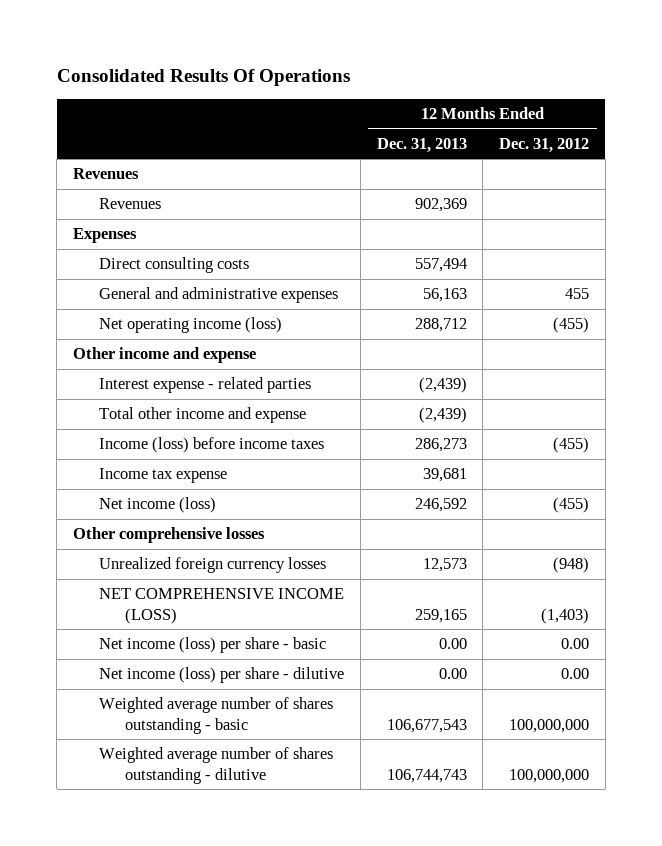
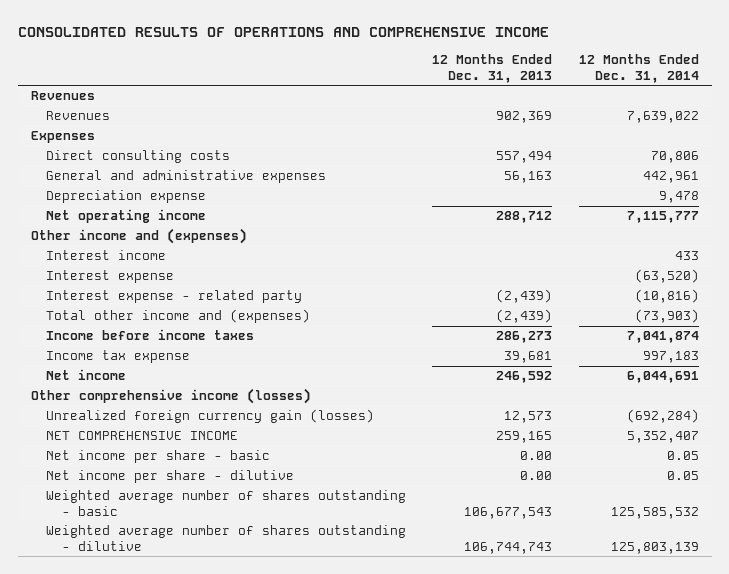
[56,69,350,87] Consolidated Results Of Operations -> [17,27,549,38] CONSOLIDATED RESULTS OF OPERATIONS AND COMPREHENSIVE INCOME
[499,137,590,153] Dec. 31, 2012 -> none
none -> [578,54,699,83] 12 Months Ended Dec. 31, 2014
none -> [46,190,207,204] Depreciation expense
[99,317,283,334] Net operating income (loss) -> [46,209,207,224] Net operating income
[73,347,257,364] Other income and expense -> [30,228,247,245] Other income and (expenses)
none -> [46,250,167,261] Interest income
none -> [46,270,175,284] Interest expense
[99,377,312,394] Interest expense - related parties -> [46,290,303,304] Interest expense - related party
[99,407,307,424] Total other income and expense -> [46,309,311,324] Total other income and (expenses)
[99,437,325,454] Income (loss) before income taxes -> [46,329,255,341] Income before income taxes
[99,497,217,514] Net income (loss) -> [46,369,127,381] Net income
[73,527,266,544] Other comprehensive losses -> [30,388,311,405] Other comprehensive income (losses)
[99,557,327,574] Unrealized foreign currency losses -> [46,409,375,424] Unrealized foreign currency gain (losses)
[99,588,345,625] NET COMPREHENSIVE INCOME (LOSS) -> [46,431,239,441] NET COMPREHENSIVE INCOME
[99,637,327,654] Net income (loss) per share - basic -> [46,450,271,464] Net income per share - basic
[99,667,345,684] Net income (loss) per share - dilutive -> [46,470,295,484] Net income per share - dilutive

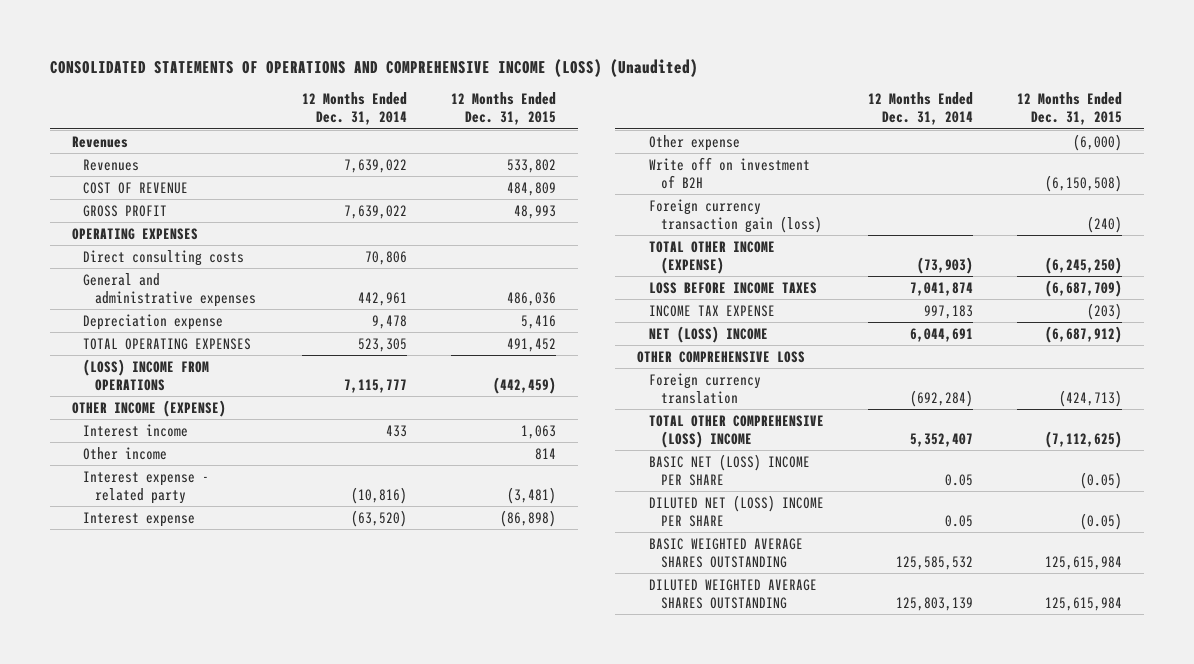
[17,27,549,38] CONSOLIDATED RESULTS OF OPERATIONS AND COMPREHENSIVE INCOME -> [49,58,698,77] CONSOLIDATED STATEMENTS OF OPERATIONS AND COMPREHENSIVE INCOME (LOSS) (Unaudited)
[432,54,553,83] 12 Months Ended Dec. 31, 2013 -> none
none -> [451,92,557,126] 12 Months Ended Dec. 31, 2015
none -> [83,181,189,194] COST OF REVENUE
none -> [83,204,168,217] GROSS PROFIT
[30,131,95,144] Expenses -> [71,227,198,240] OPERATING EXPENSES
none -> [83,337,252,350] TOTAL OPERATING EXPENSES
[46,209,207,224] Net operating income -> [83,358,210,391] (LOSS) INCOME FROM OPERATIONS
[30,228,247,245] Other income and (expenses) -> [71,399,226,417] OTHER INCOME (EXPENSE)
none -> [83,446,168,460] Other income
[46,270,175,284] Interest expense -> [83,511,196,527] Interest expense
none -> [649,134,741,151] Other expense
none -> [649,156,811,189] Write off on investment of B2H
none -> [649,198,822,233] Foreign currency transaction gain (loss)
[46,309,311,324] Total other income and (expenses) -> [649,240,776,274] TOTAL OTHER INCOME (EXPENSE)
[46,329,255,341] Income before income taxes -> [649,281,818,294] LOSS BEFORE INCOME TAXES
[46,350,191,364] Income tax expense -> [649,304,776,317] INCOME TAX EXPENSE
[46,369,127,381] Net income -> [649,325,769,343] NET (LOSS) INCOME
[30,388,311,405] Other comprehensive income (losses) -> [637,350,806,363] OTHER COMPREHENSIVE LOSS
[46,409,375,424] Unrealized foreign currency gain (losses) -> [649,372,762,404] Foreign currency translation
[46,431,239,441] NET COMPREHENSIVE INCOME -> [649,414,825,448] TOTAL OTHER COMPREHENSIVE (LOSS) INCOME
[46,450,271,464] Net income per share - basic -> [649,453,811,486] BASIC NET (LOSS) INCOME PER SHARE
[46,470,295,484] Net income per share - dilutive -> [649,494,825,527] DILUTED NET (LOSS) INCOME PER SHARE
[46,490,407,516] Weighted average number of shares outstanding - basic -> [649,537,804,568] BASIC WEIGHTED AVERAGE SHARES OUTSTANDING
[46,525,407,551] Weighted average number of shares outstanding - dilutive -> [649,578,818,609] DILUTED WEIGHTED AVERAGE SHARES OUTSTANDING

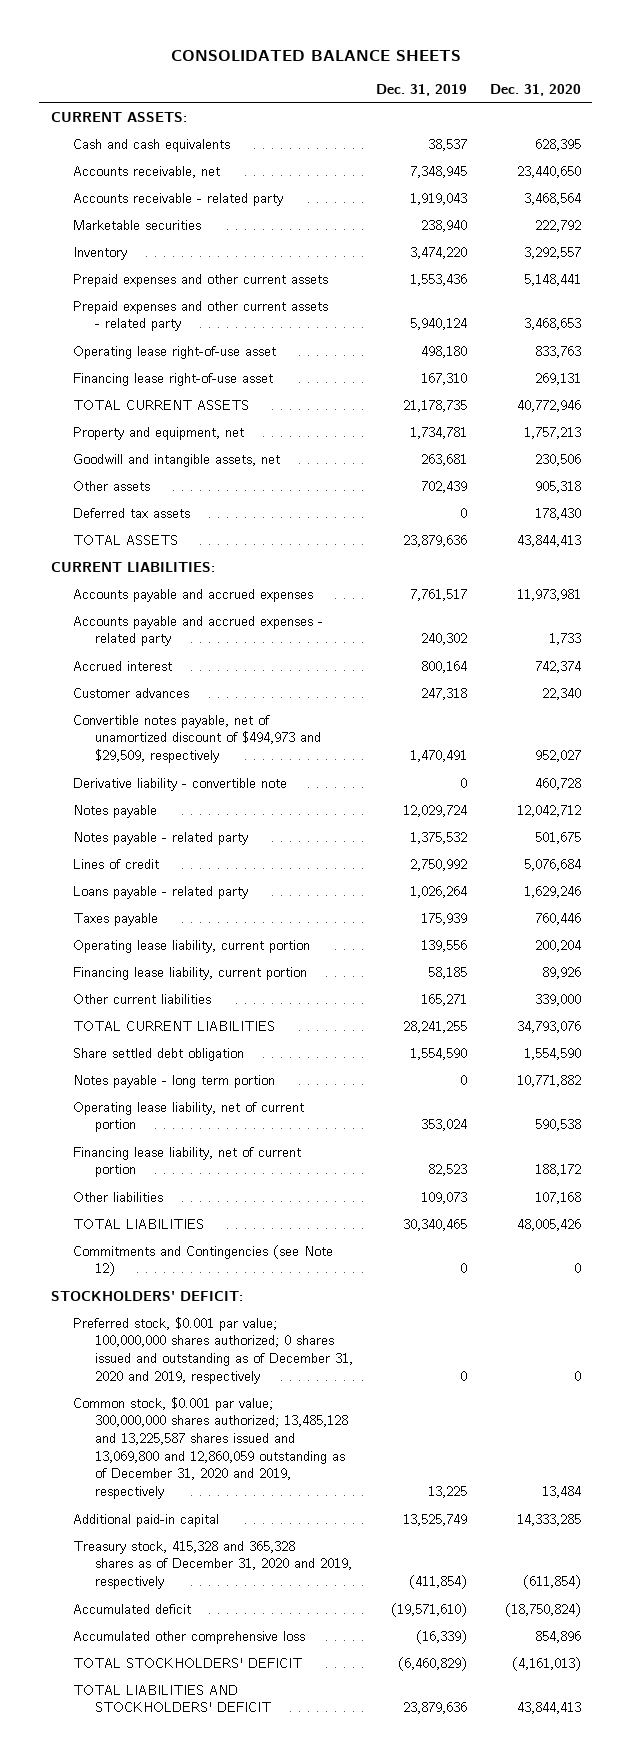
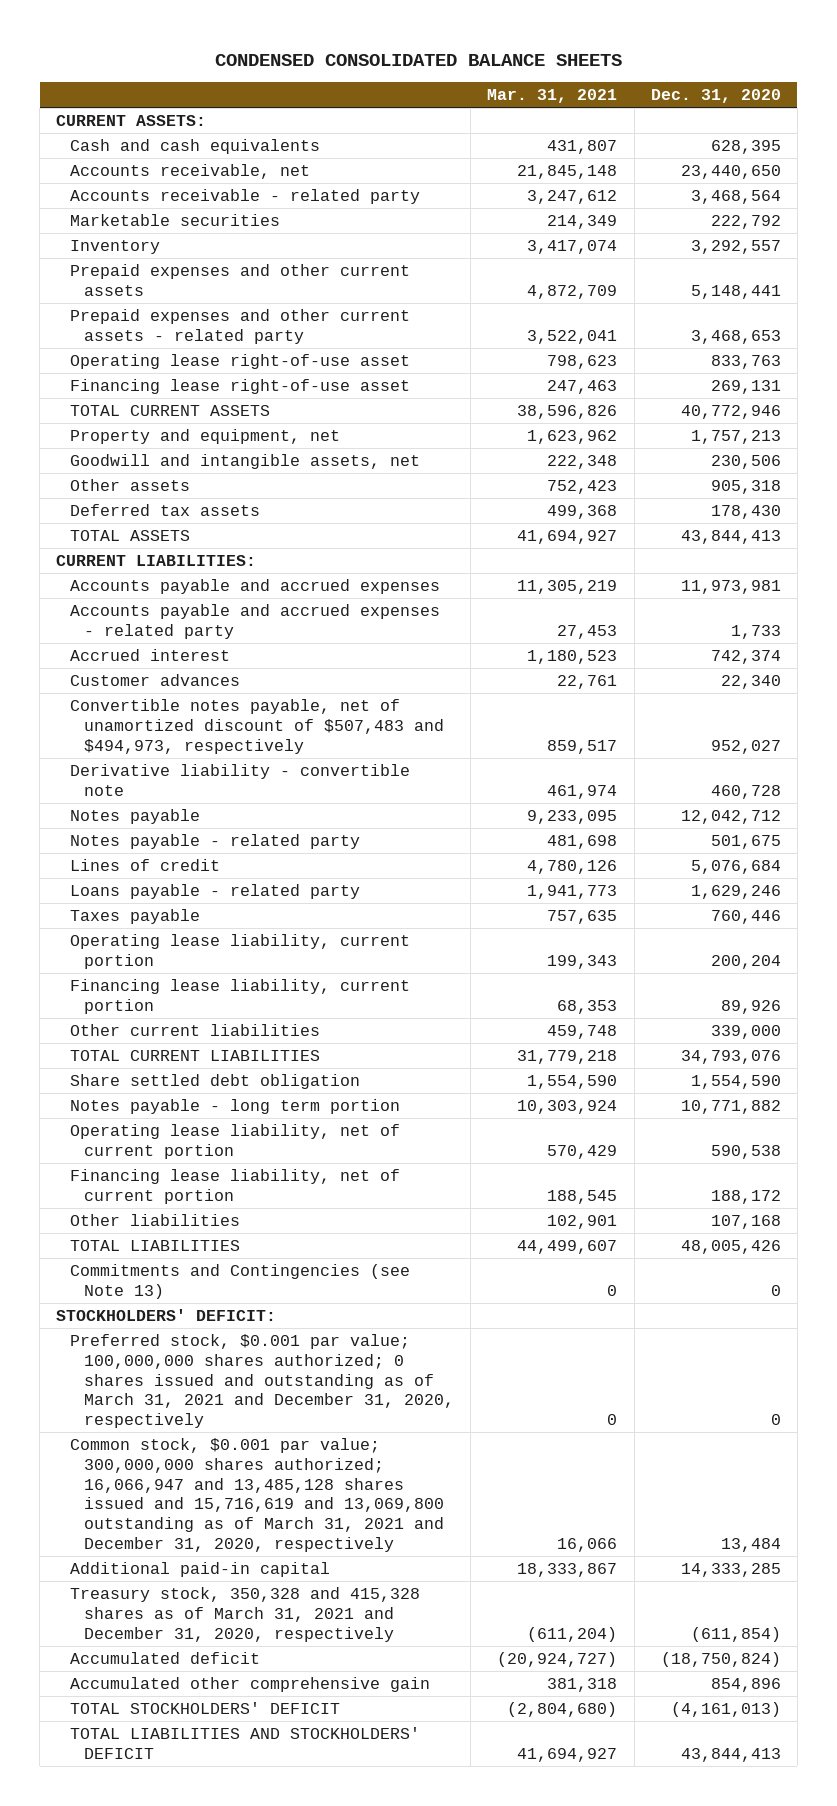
[170,50,461,62] CONSOLIDATED BALANCE SHEETS -> [214,53,622,66] CONDENSED CONSOLIDATED BALANCE SHEETS
[375,83,467,96] Dec. 31, 2019 -> none
none -> [487,89,618,104] Mar. 31, 2021
[72,714,322,763] Convertible notes payable, net of unamortized discount of $494,973 and $29,509, respectively -> [70,699,445,754] Convertible notes payable, net of unamortized discount of $507,483 and $494,973, respectively
[72,1244,333,1277] Commitments and Contingencies (see Note 12) -> [70,1264,411,1299] Commitments and Contingencies (see Note 13)
[72,1316,354,1384] Preferred stock, $0.001 par value; 100,000,000 shares authorized; 0 shares issued and outstanding as of December 31, 2020 and 2019, respectively -> [70,1334,455,1429] Preferred stock, $0.001 par value; 100,000,000 shares authorized; 0 shares issued and outstanding as of March 31, 2021 and December 31, 2020, respectively
[72,1396,349,1499] Common stock, $0.001 par value; 300,000,000 shares authorized; 13,485,128 and 13,225,587 shares issued and 13,069,800 and 12,860,059 outstanding as of December 31, 2020 and 2019, respectively -> [70,1438,445,1552] Common stock, $0.001 par value; 300,000,000 shares authorized; 16,066,947 and 13,485,128 shares issued and 15,716,619 and 13,069,800 outstanding as of March 31, 2021 and December 31, 2020, respectively
[72,1540,353,1589] Treasury stock, 415,328 and 365,328 shares as of December 31, 2020 and 2019, respectively -> [70,1587,421,1642] Treasury stock, 350,328 and 415,328 shares as of March 31, 2021 and December 31, 2020, respectively
[72,1630,305,1644] Accumulated other comprehensive loss -> [70,1677,431,1693] Accumulated other comprehensive gain

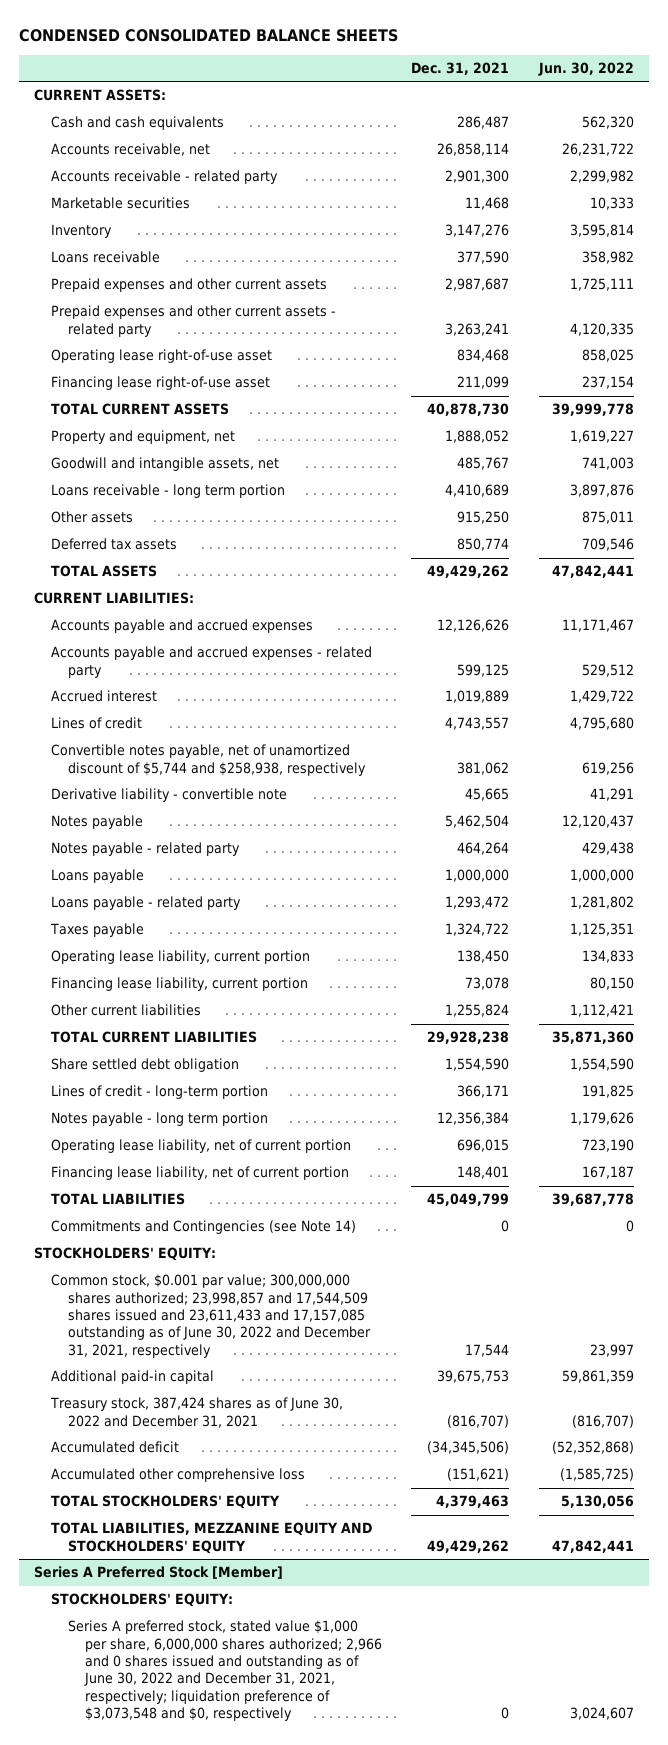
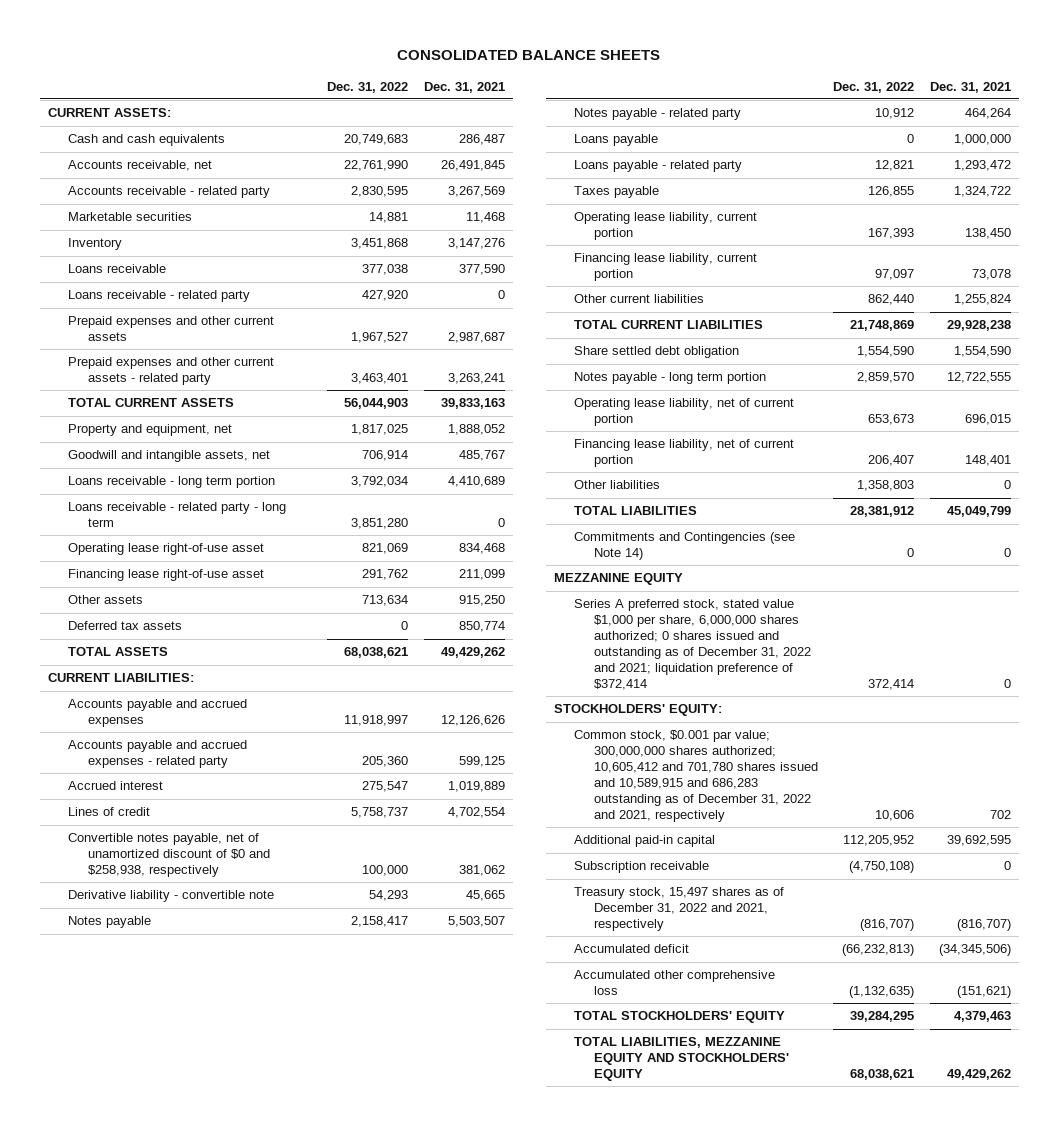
[19,28,399,42] CONDENSED CONSOLIDATED BALANCE SHEETS -> [397,50,661,61] CONSOLIDATED BALANCE SHEETS
[538,62,635,77] Jun. 30, 2022 -> none
none -> [327,81,409,93] Dec. 31, 2022
[437,143,510,157] 26,858,114 -> [441,160,506,172] 26,491,845
[445,170,510,184] 2,901,300 -> [448,186,506,198] 3,267,569
none -> [67,290,250,303] Loans receivable - related party
[427,403,510,417] 40,878,730 -> [441,398,506,410] 39,833,163
none -> [67,502,286,528] Loans receivable - related party - long term
[51,349,273,364] Operating lease right-of-use asset -> [67,543,264,556] Operating lease right-of-use asset
[51,376,271,391] Financing lease right-of-use asset -> [67,569,264,582] Financing lease right-of-use asset
[445,717,510,731] 4,743,557 -> [448,807,506,819] 4,702,554
[51,744,366,776] Convertible notes payable, net of unamortized discount of $5,744 and $258,938, respectively -> [67,833,270,878] Convertible notes payable, net of unamortized discount of $0 and $258,938, respectively
[445,815,510,829] 5,462,504 -> [448,916,506,928] 5,503,507
[51,1085,269,1100] Lines of credit - long-term portion -> none
[437,1112,510,1126] 12,356,384 -> [946,372,1011,384] 12,722,555
none -> [573,480,660,490] Other liabilities
none -> [553,573,683,586] MEZZANINE EQUITY
none -> [573,599,811,690] Series A preferred stock, stated value $1,000 per share, 6,000,000 shares authorized; 0 shares issued and outstanding as of December 31, 2022 and 2021; liquidation preference of $372,414
[51,1274,371,1358] Common stock, $0.001 par value; 300,000,000 shares authorized; 23,998,857 and 17,544,509 shares issued and 23,611,433 and 17,157,085 outstanding as of June 30, 2022 and December 31, 2021, respectively -> [573,730,818,822] Common stock, $0.001 par value; 300,000,000 shares authorized; 10,605,412 and 701,780 shares issued and 10,589,915 and 686,283 outstanding as of December 31, 2022 and 2021, respectively
[465,1343,510,1357] 17,544 -> [989,809,1011,819] 702
[437,1370,510,1384] 39,675,753 -> [946,835,1011,847] 39,692,595
none -> [573,861,709,874] Subscription receivable
[50,1397,344,1428] Treasury stock, 387,424 shares as of June 30, 2022 and December 31, 2021 -> [573,887,784,932] Treasury stock, 15,497 shares as of December 31, 2022 and 2021, respectively
[34,1566,284,1580] Series A Preferred Stock [Member] -> none
[51,1593,234,1608] STOCKHOLDERS' EQUITY: -> none
[67,1620,382,1722] Series A preferred stock, stated value $1,000 per share, 6,000,000 shares authorized; 2,966 and 0 shares issued and outstanding as of June 30, 2022 and December 31, 2021, respectively; liquidation preference of $3,073,548 and $0, respectively -> none

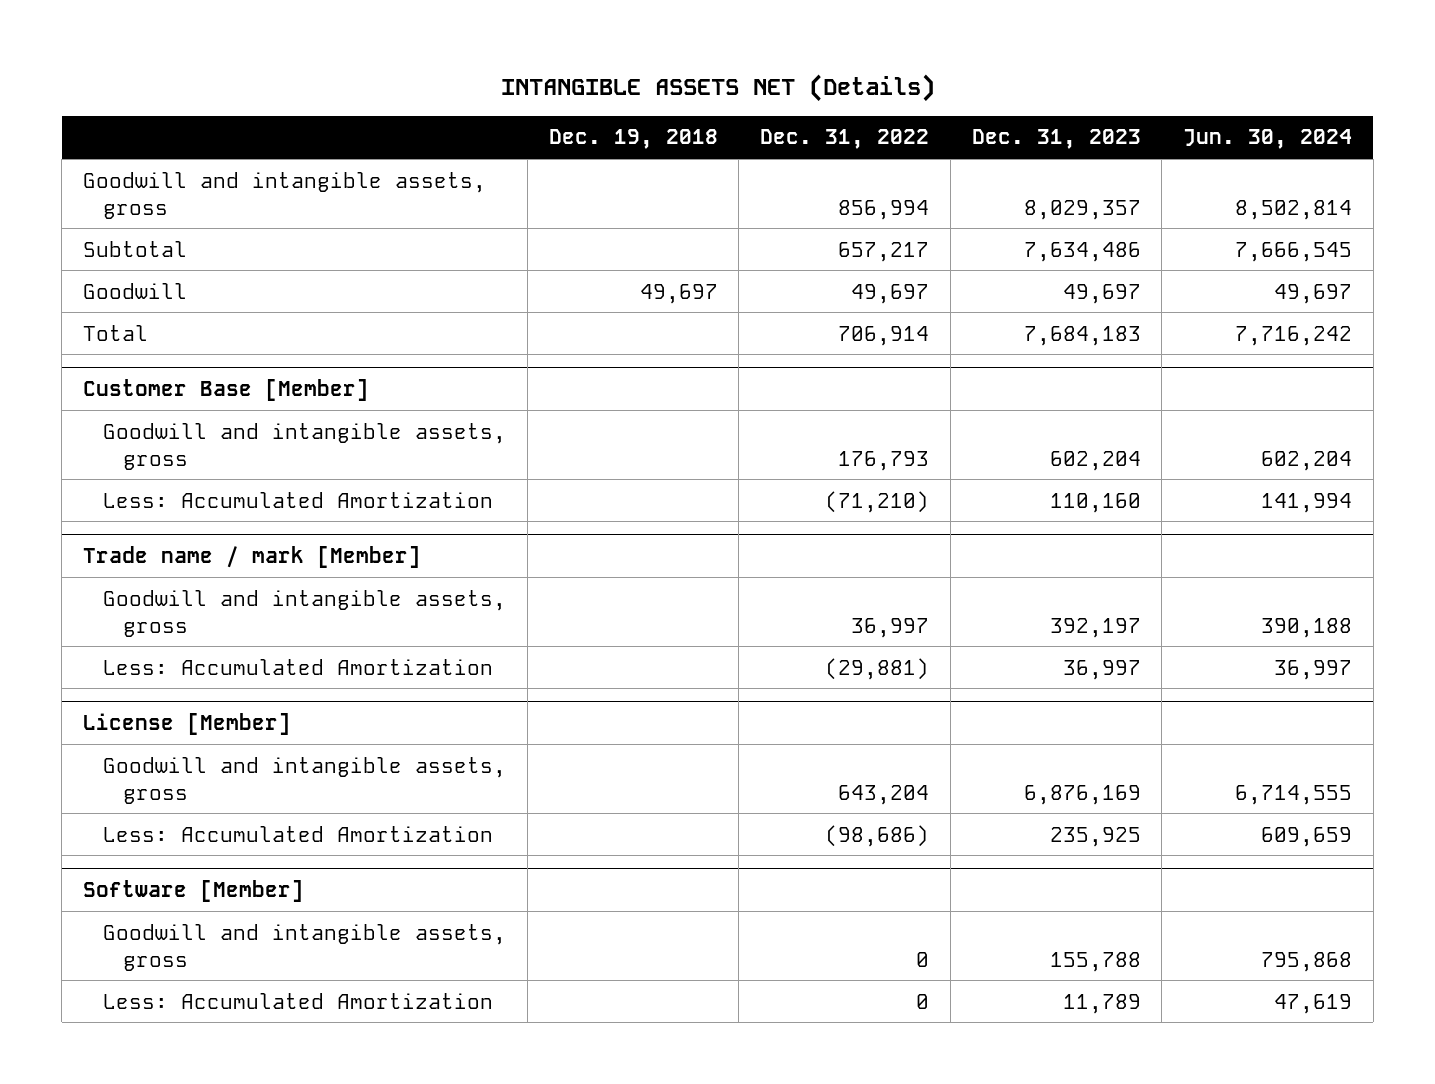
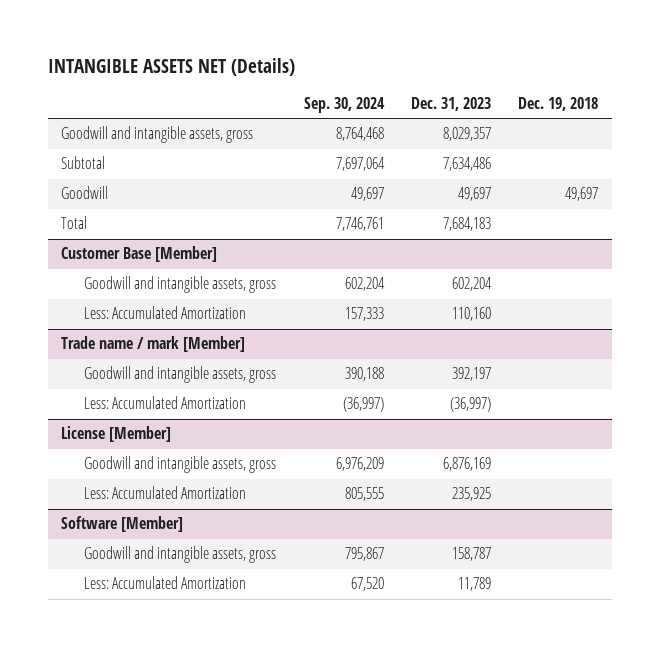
[760,129,930,150] Dec. 31, 2022 -> none
[1183,129,1353,150] Jun. 30, 2024 -> none
none -> [303,96,385,113] Sep. 30, 2024
[1062,659,1141,680] 36,997 -> [449,397,491,413] (36,997)
[1049,951,1141,972] 155,788 -> [451,547,491,562] 158,787

